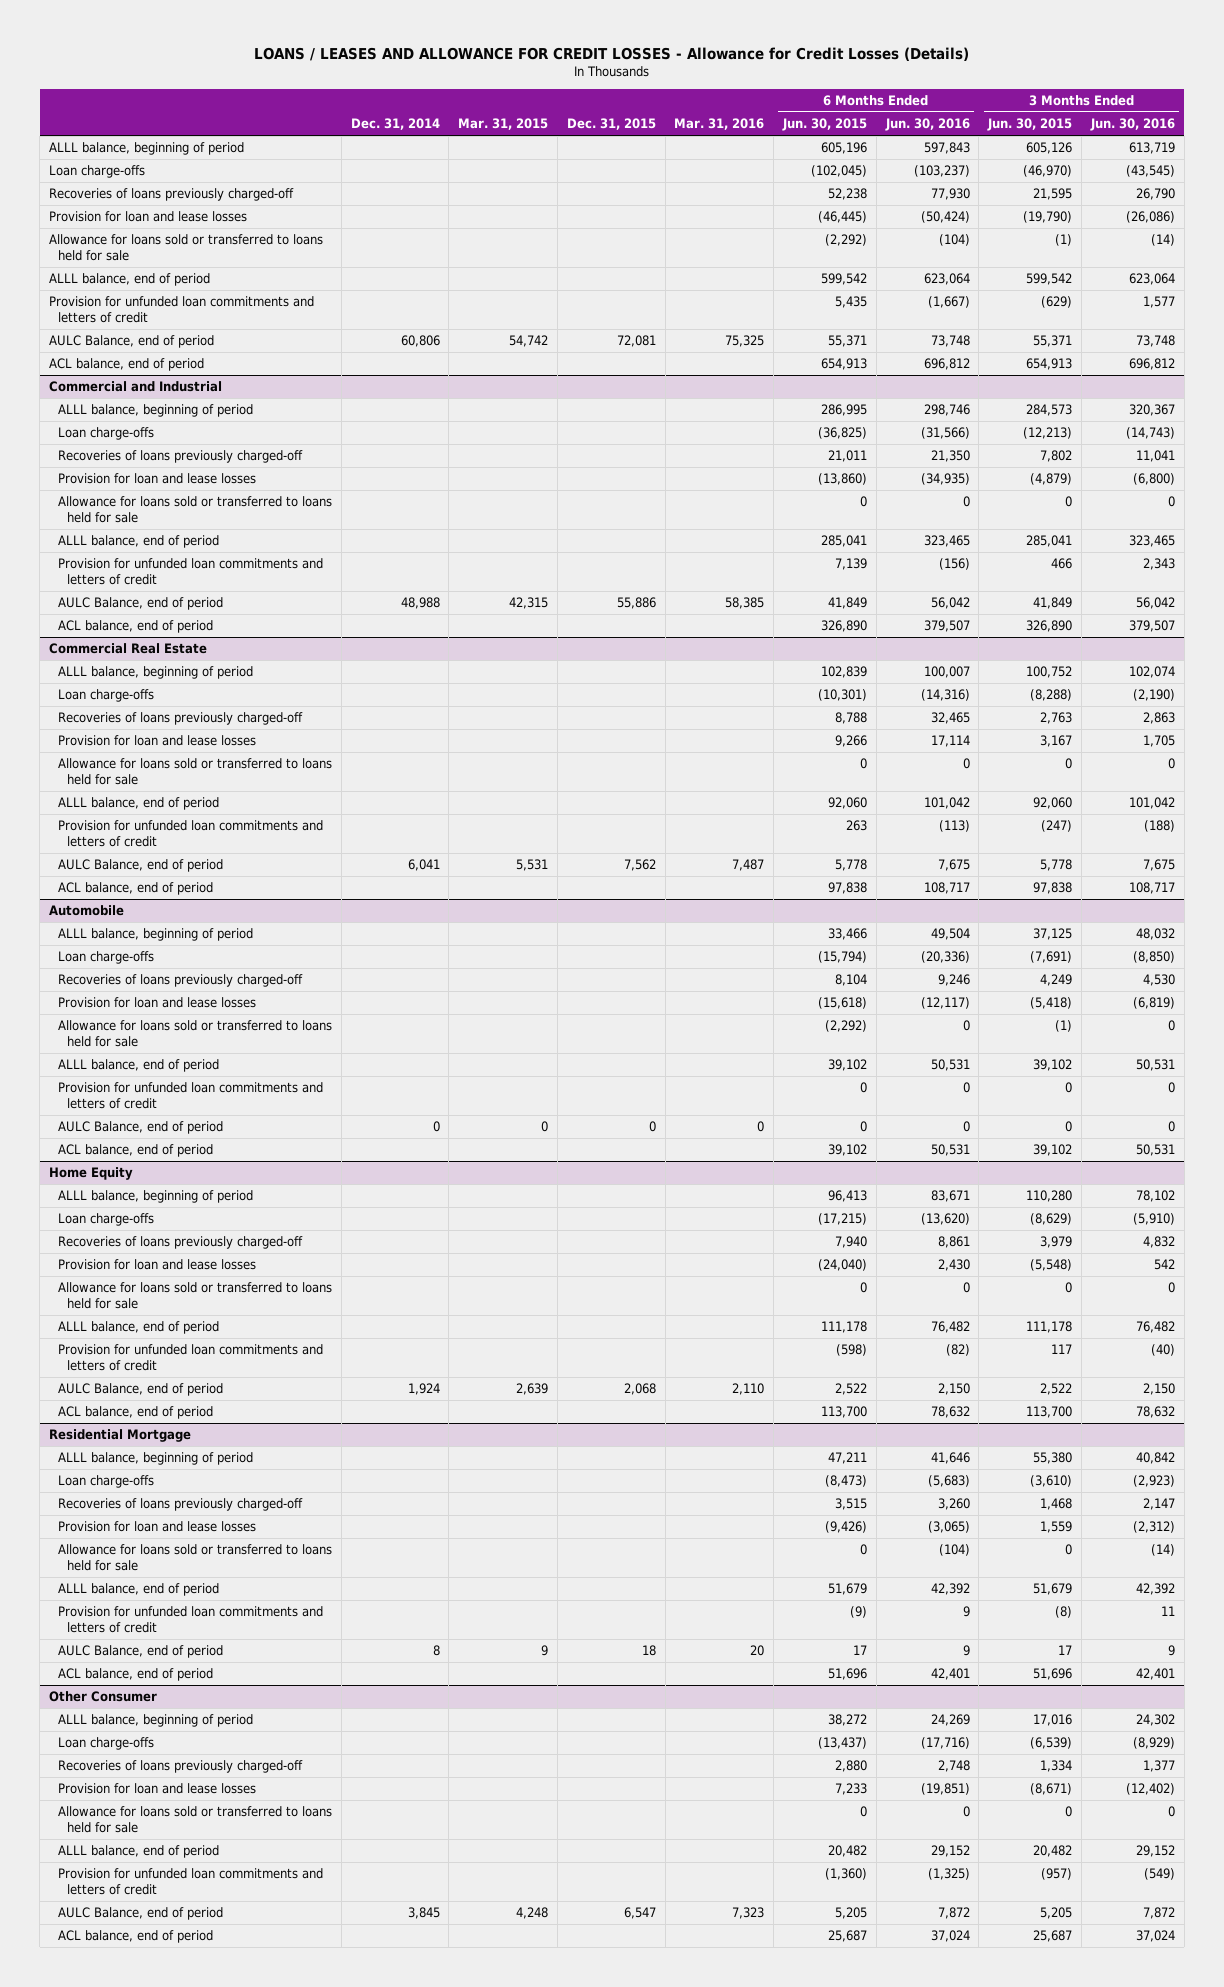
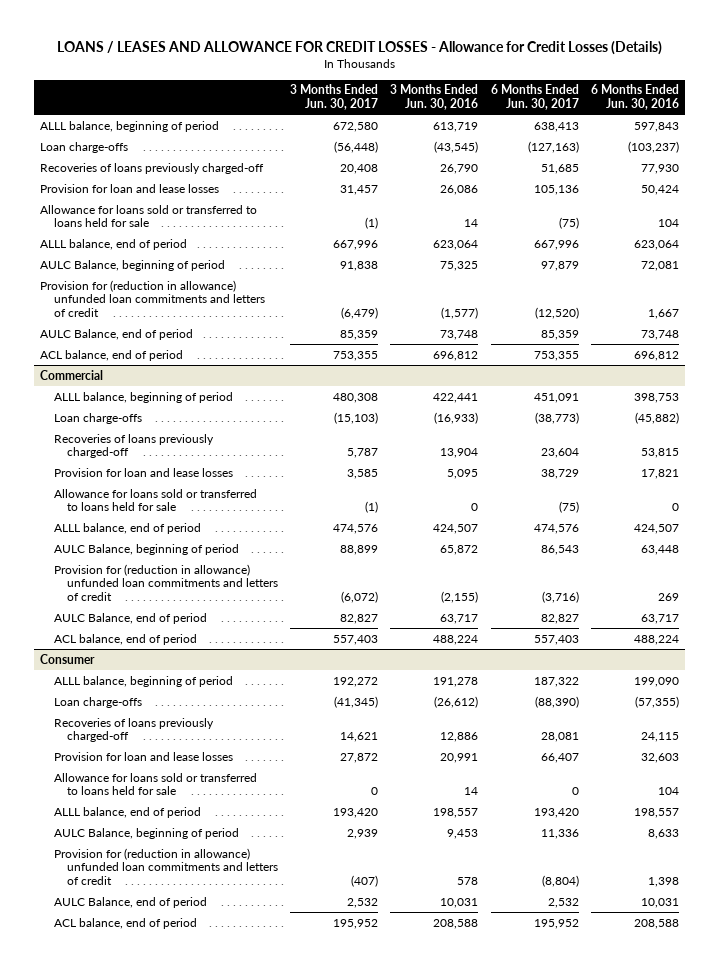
[350,118,440,131] Dec. 31, 2014 -> none
[458,118,549,131] Mar. 31, 2015 -> none
[566,118,656,131] Dec. 31, 2015 -> none
[674,118,765,131] Mar. 31, 2016 -> none
[782,118,868,132] Jun. 30, 2015 -> none
[987,118,1073,132] Jun. 30, 2015 -> none
none -> [290,84,379,110] 3 Months Ended Jun. 30, 2017
none -> [490,84,579,110] 6 Months Ended Jun. 30, 2017
[920,211,970,224] (50,424) -> [640,184,679,195] 50,424
[1125,211,1175,224] (26,086) -> [440,184,479,195] 26,086
[938,234,970,247] (104) -> [657,219,679,228] 104
[1150,234,1175,247] (14) -> [464,219,479,228] 14
none -> [40,259,226,271] AULC Balance, beginning of period
[49,296,315,324] Provision for unfunded loan commitments and letters of credit -> [40,279,265,317] Provision for (reduction in allowance) unfunded loan commitments and letters of credit
[927,296,970,309] (1,667) -> [647,308,679,319] 1,667
[1142,296,1175,309] 1,577 -> [441,306,479,319] (1,577)
[58,496,333,524] Allowance for loans sold or transferred to loans held for sale -> none
[58,535,220,549] ALLL balance, end of period -> none
[58,558,324,586] Provision for unfunded loan commitments and letters of credit -> none
[58,597,224,611] AULC Balance, end of period -> none
[58,620,214,634] ACL balance, end of period -> none
[49,643,208,655] Commercial Real Estate -> none
[58,666,254,680] ALLL balance, beginning of period -> none
[58,689,155,703] Loan charge-offs -> none
[58,712,304,726] Recoveries of loans previously charged-off -> none
[58,735,257,747] Provision for loan and lease losses -> none
[58,758,333,786] Allowance for loans sold or transferred to loans held for sale -> none
[58,797,220,811] ALLL balance, end of period -> none
[58,820,324,848] Provision for unfunded loan commitments and letters of credit -> none
[58,859,224,873] AULC Balance, end of period -> none
[58,882,214,896] ACL balance, end of period -> none
[49,905,125,917] Automobile -> none
[58,928,254,942] ALLL balance, beginning of period -> none
[58,951,155,965] Loan charge-offs -> none
[58,974,304,988] Recoveries of loans previously charged-off -> none
[58,997,257,1009] Provision for loan and lease losses -> none
[58,1020,333,1048] Allowance for loans sold or transferred to loans held for sale -> none
[58,1059,220,1073] ALLL balance, end of period -> none
[58,1082,324,1110] Provision for unfunded loan commitments and letters of credit -> none
[58,1121,224,1135] AULC Balance, end of period -> none
[58,1144,214,1158] ACL balance, end of period -> none
[49,1167,134,1181] Home Equity -> none
[58,1190,254,1204] ALLL balance, beginning of period -> none
[58,1213,155,1227] Loan charge-offs -> none
[58,1236,304,1250] Recoveries of loans previously charged-off -> none
[58,1259,257,1271] Provision for loan and lease losses -> none
[58,1282,333,1310] Allowance for loans sold or transferred to loans held for sale -> none
[58,1321,220,1335] ALLL balance, end of period -> none
[58,1344,324,1372] Provision for unfunded loan commitments and letters of credit -> none
[58,1383,224,1397] AULC Balance, end of period -> none
[58,1406,214,1420] ACL balance, end of period -> none
[49,1429,192,1443] Residential Mortgage -> none
[58,1452,254,1466] ALLL balance, beginning of period -> none
[58,1475,155,1489] Loan charge-offs -> none
[58,1498,304,1512] Recoveries of loans previously charged-off -> none
[58,1521,257,1533] Provision for loan and lease losses -> none
[58,1544,333,1572] Allowance for loans sold or transferred to loans held for sale -> none
[58,1583,220,1597] ALLL balance, end of period -> none
[58,1606,324,1634] Provision for unfunded loan commitments and letters of credit -> none
[58,1645,224,1659] AULC Balance, end of period -> none
[58,1668,214,1682] ACL balance, end of period -> none
[49,1691,158,1703] Other Consumer -> none
[58,1714,254,1728] ALLL balance, beginning of period -> none
[58,1737,155,1751] Loan charge-offs -> none
[58,1760,304,1774] Recoveries of loans previously charged-off -> none
[58,1783,257,1795] Provision for loan and lease losses -> none
[49,381,223,393] Commercial and Industrial -> [40,369,104,380] Commercial
[923,404,970,417] 298,746 -> [633,392,679,403] 398,753
[1128,404,1175,417] 320,367 -> [433,392,479,403] 422,441
[920,427,970,440] (31,566) -> [634,411,679,424] (45,882)
[1125,427,1175,440] (14,743) -> [434,411,479,424] (16,933)
[930,450,970,463] 21,350 -> [640,448,679,459] 53,815
[1135,450,1175,463] 11,041 -> [440,448,479,459] 13,904
[920,473,970,486] (34,935) -> [640,468,679,479] 17,821
[1132,473,1175,486] (6,800) -> [447,468,479,479] 5,095
[930,1845,970,1858] 29,152 -> [633,523,679,534] 424,507
[1135,1845,1175,1858] 29,152 -> [433,523,479,534] 424,507
none -> [53,543,239,555] AULC Balance, beginning of period
[58,1868,324,1896] Provision for unfunded loan commitments and letters of credit -> [53,563,279,601] Provision for (reduction in allowance) unfunded loan commitments and letters of credit
[927,1868,970,1881] (1,325) -> [657,592,679,601] 269
[1143,1868,1175,1881] (549) -> [441,590,479,603] (2,155)
[937,1907,970,1920] 7,872 -> [640,613,679,624] 63,717
[1142,1907,1175,1920] 7,872 -> [440,613,479,624] 63,717
[930,1930,970,1943] 37,024 -> [633,634,679,645] 488,224
[1135,1930,1175,1943] 37,024 -> [433,634,479,645] 488,224
none -> [40,653,96,664] Consumer
none -> [53,675,233,687] ALLL balance, beginning of period
none -> [53,696,142,708] Loan charge-offs
none -> [53,717,214,743] Recoveries of loans previously charged-off
none -> [53,751,233,761] Provision for loan and lease losses
none -> [53,772,257,796] Allowance for loans sold or transferred to loans held for sale
none -> [53,806,201,818] ALLL balance, end of period
none -> [53,827,239,839] AULC Balance, beginning of period
none -> [53,847,279,885] Provision for (reduction in allowance) unfunded loan commitments and letters of credit
none -> [53,896,207,908] AULC Balance, end of period
none -> [53,917,197,929] ACL balance, end of period

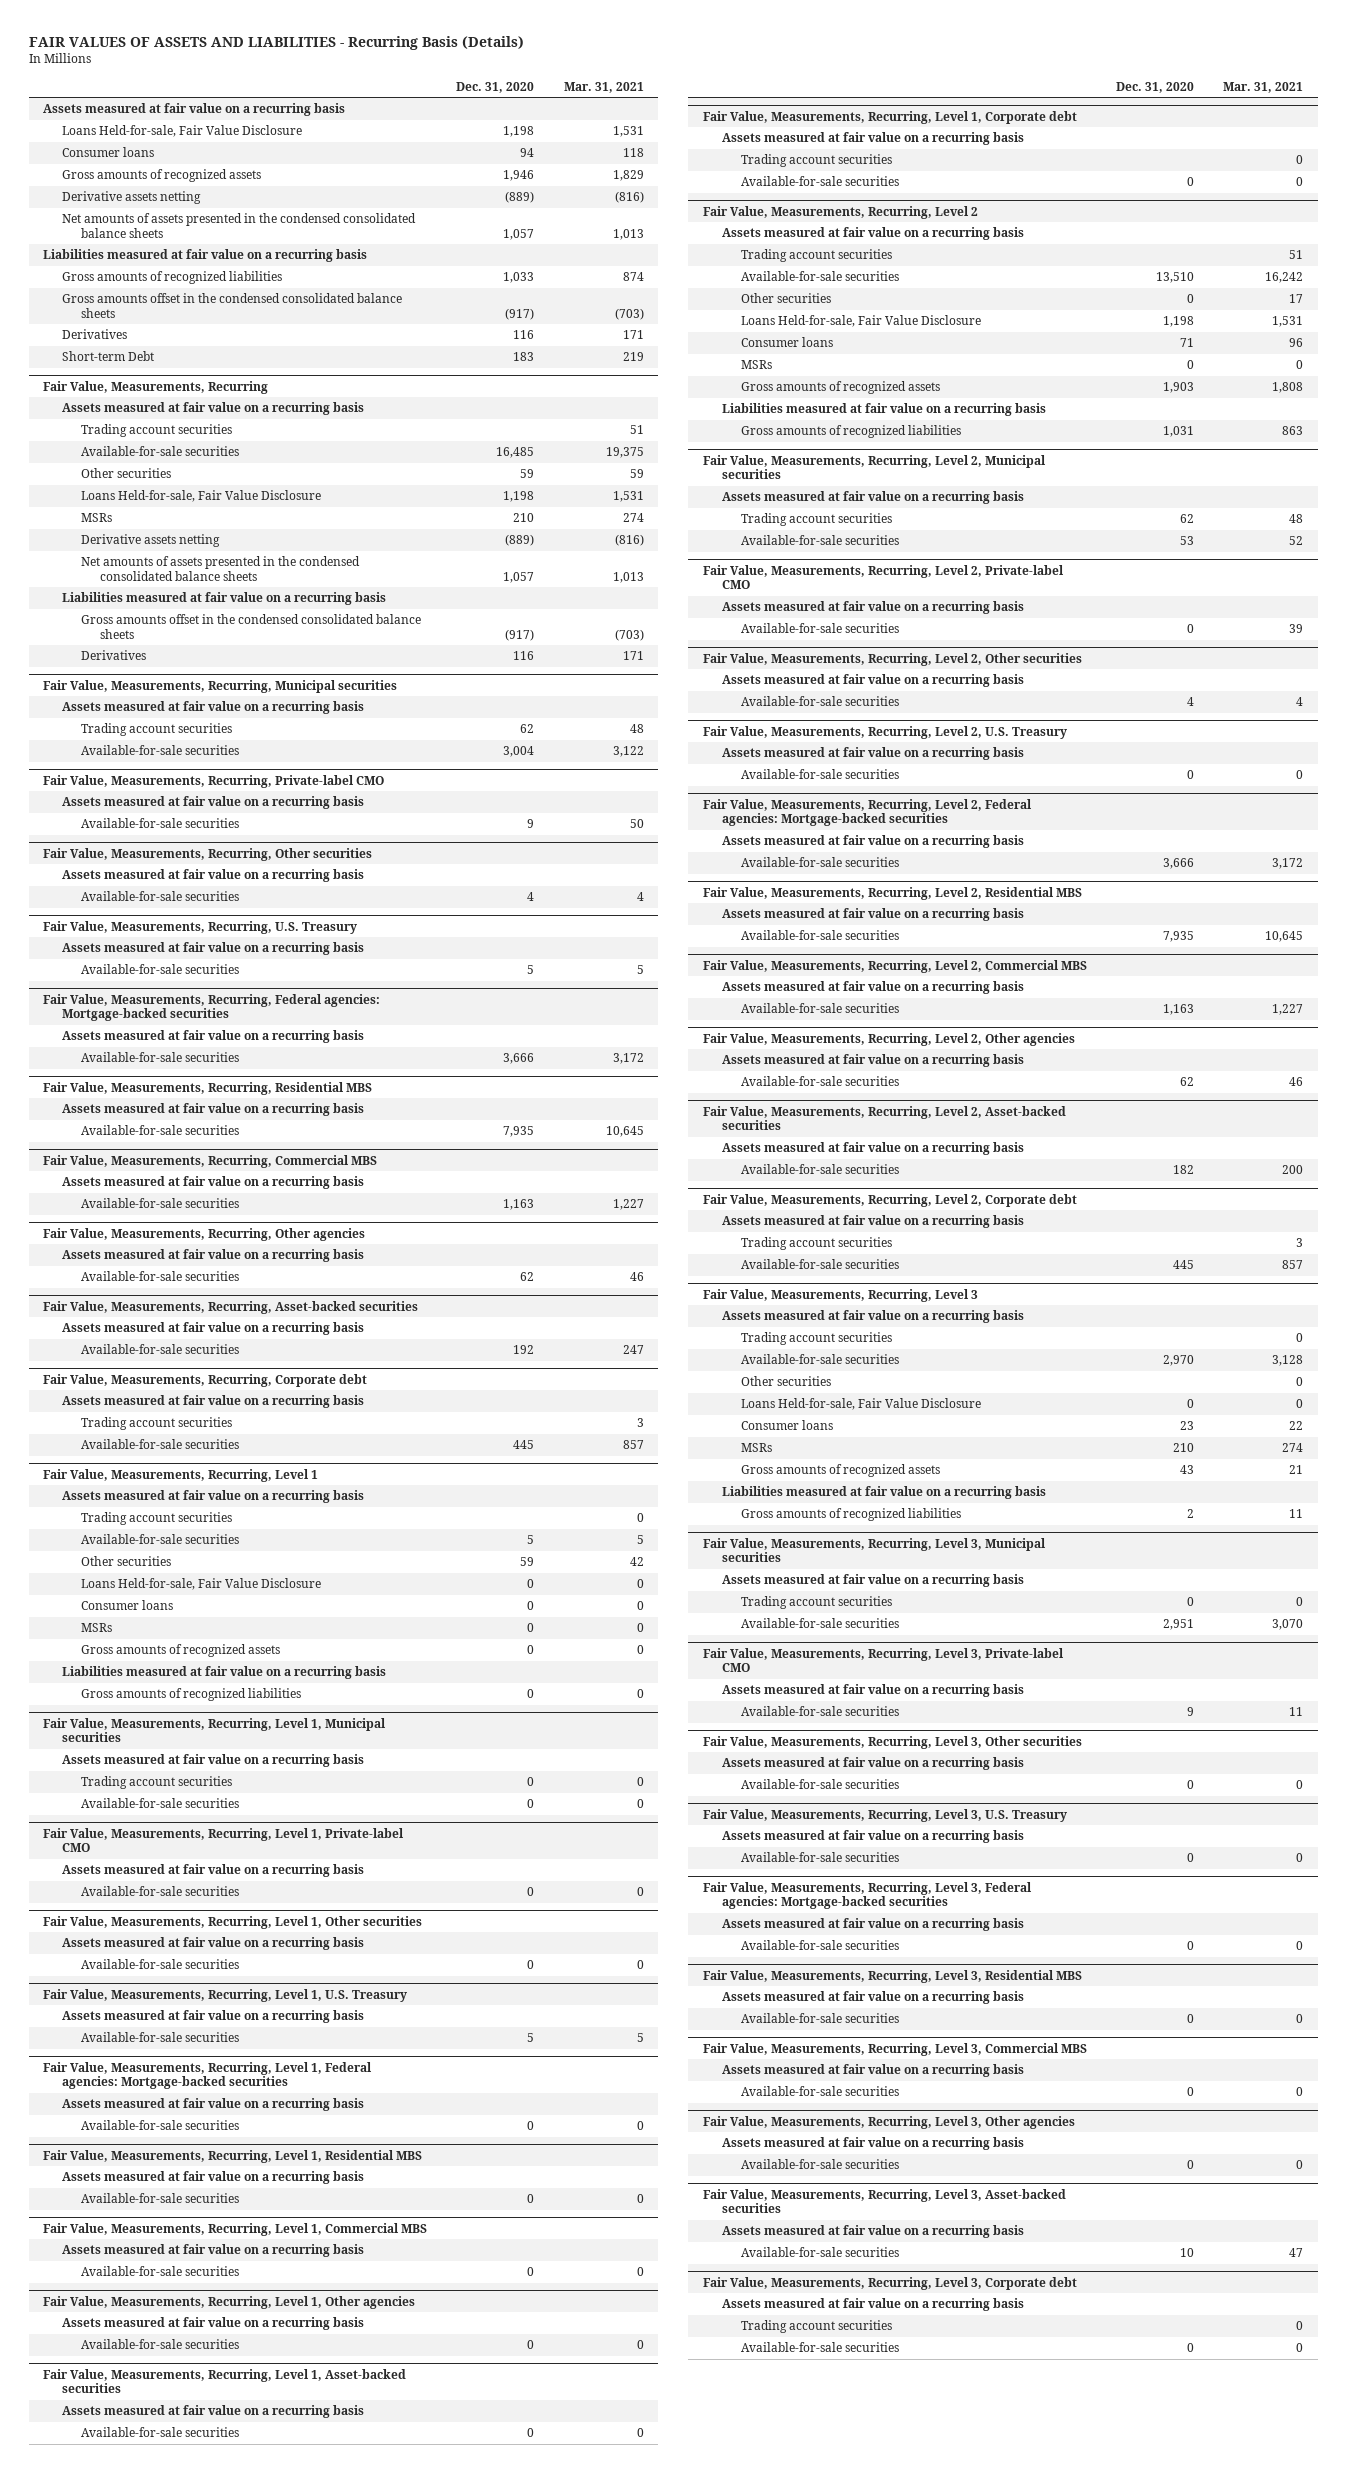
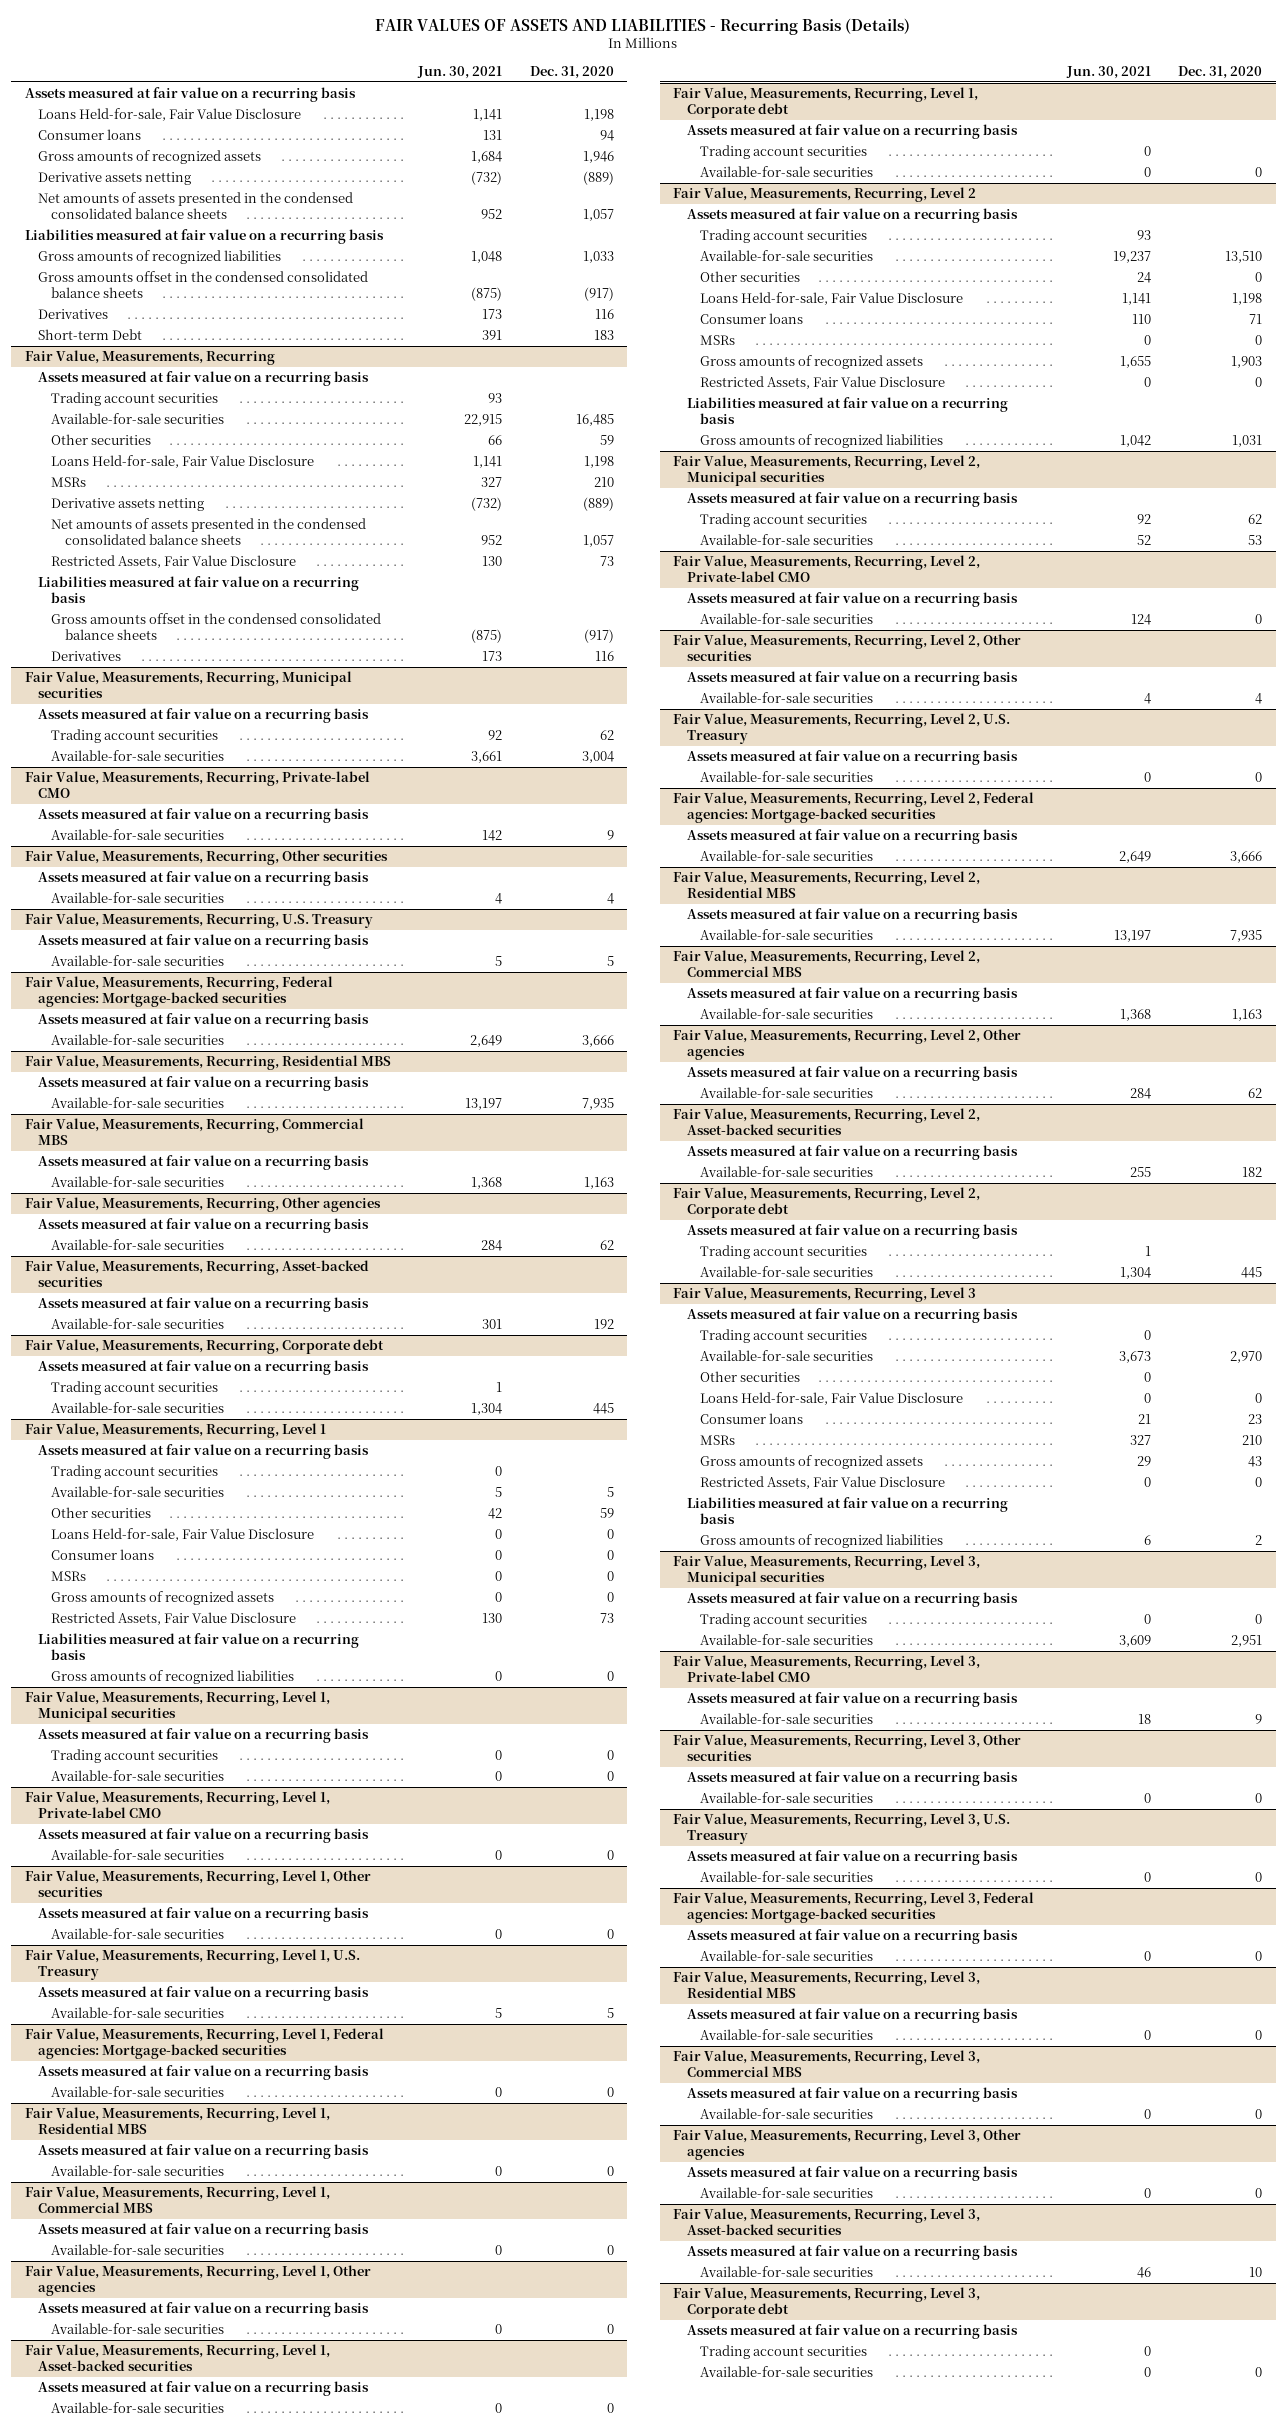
[563,81,644,93] Mar. 31, 2021 -> none
none -> [417,66,503,80] Jun. 30, 2021
none -> [51,555,297,569] Restricted Assets, Fair Value Disclosure
none -> [51,1612,297,1626] Restricted Assets, Fair Value Disclosure
none -> [700,376,946,390] Restricted Assets, Fair Value Disclosure
none -> [700,1476,946,1490] Restricted Assets, Fair Value Disclosure

